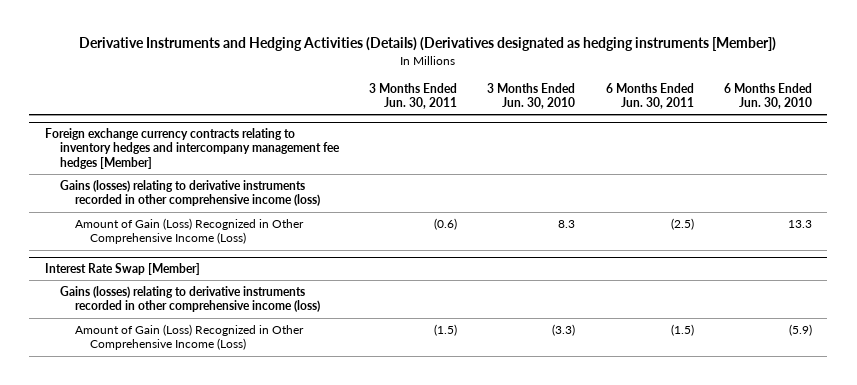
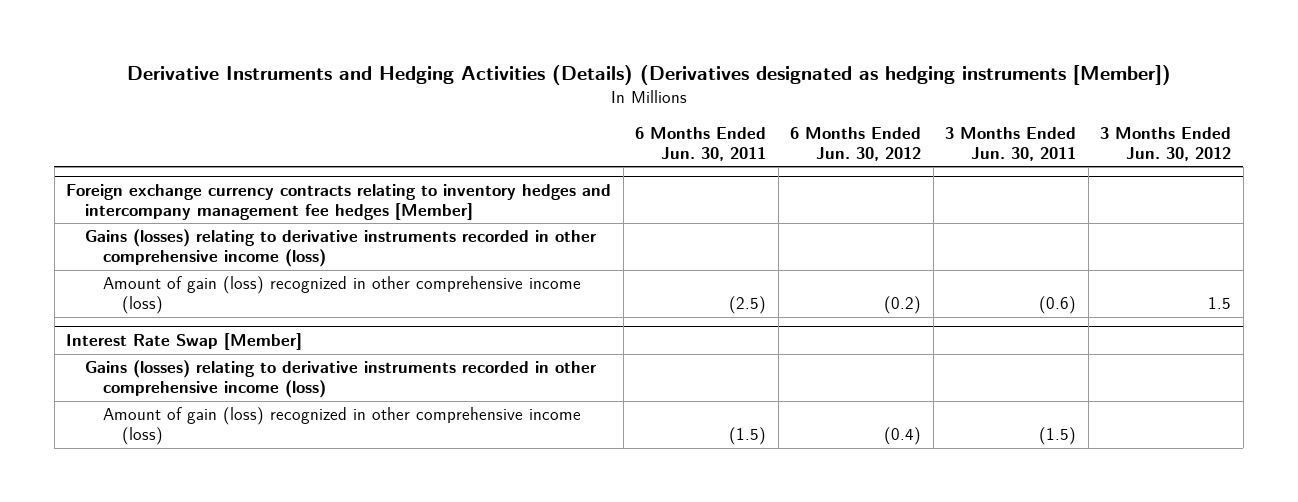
[487,82,576,110] 3 Months Ended Jun. 30, 2010 -> none
[724,82,813,110] 6 Months Ended Jun. 30, 2010 -> none
none -> [790,127,922,161] 6 Months Ended Jun. 30, 2012
none -> [1100,127,1232,161] 3 Months Ended Jun. 30, 2012
[74,218,304,245] Amount of Gain (Loss) Recognized in Other Comprehensive Income (Loss) -> [103,276,582,314] Amount of gain (loss) recognized in other comprehensive income (loss)
[74,324,304,351] Amount of Gain (Loss) Recognized in Other Comprehensive Income (Loss) -> [103,407,582,445] Amount of gain (loss) recognized in other comprehensive income (loss)

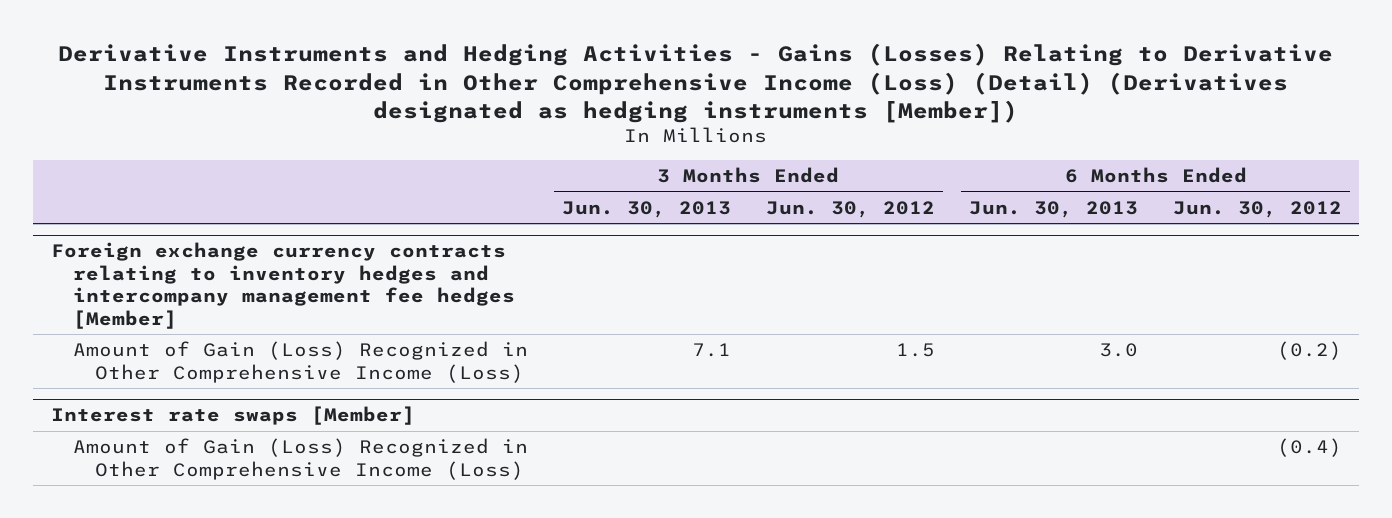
[126,65,1171,86] Derivative Instruments and Hedging Activities (Details) (Derivatives designated as hedging instruments [Member]) -> [58,43,1334,123] Derivative Instruments and Hedging Activities - Gains (Losses) Relating to Derivative Instruments Recorded in Other Comprehensive Income (Loss) (Detail) (Derivatives designated as hedging instruments [Member])
[635,127,767,161] 6 Months Ended Jun. 30, 2011 -> none
[945,127,1077,161] 3 Months Ended Jun. 30, 2011 -> none
none -> [562,200,732,218] Jun. 30, 2013
none -> [969,200,1139,218] Jun. 30, 2013
[84,229,597,267] Gains (losses) relating to derivative instruments recorded in other comprehensive income (loss) -> none
[84,360,597,398] Gains (losses) relating to derivative instruments recorded in other comprehensive income (loss) -> none
[103,276,582,314] Amount of gain (loss) recognized in other comprehensive income (loss) -> [72,341,528,383] Amount of Gain (Loss) Recognized in Other Comprehensive Income (Loss)
[66,333,303,351] Interest Rate Swap [Member] -> [50,406,415,426] Interest rate swaps [Member]
[103,407,582,445] Amount of gain (loss) recognized in other comprehensive income (loss) -> [72,438,528,480] Amount of Gain (Loss) Recognized in Other Comprehensive Income (Loss)

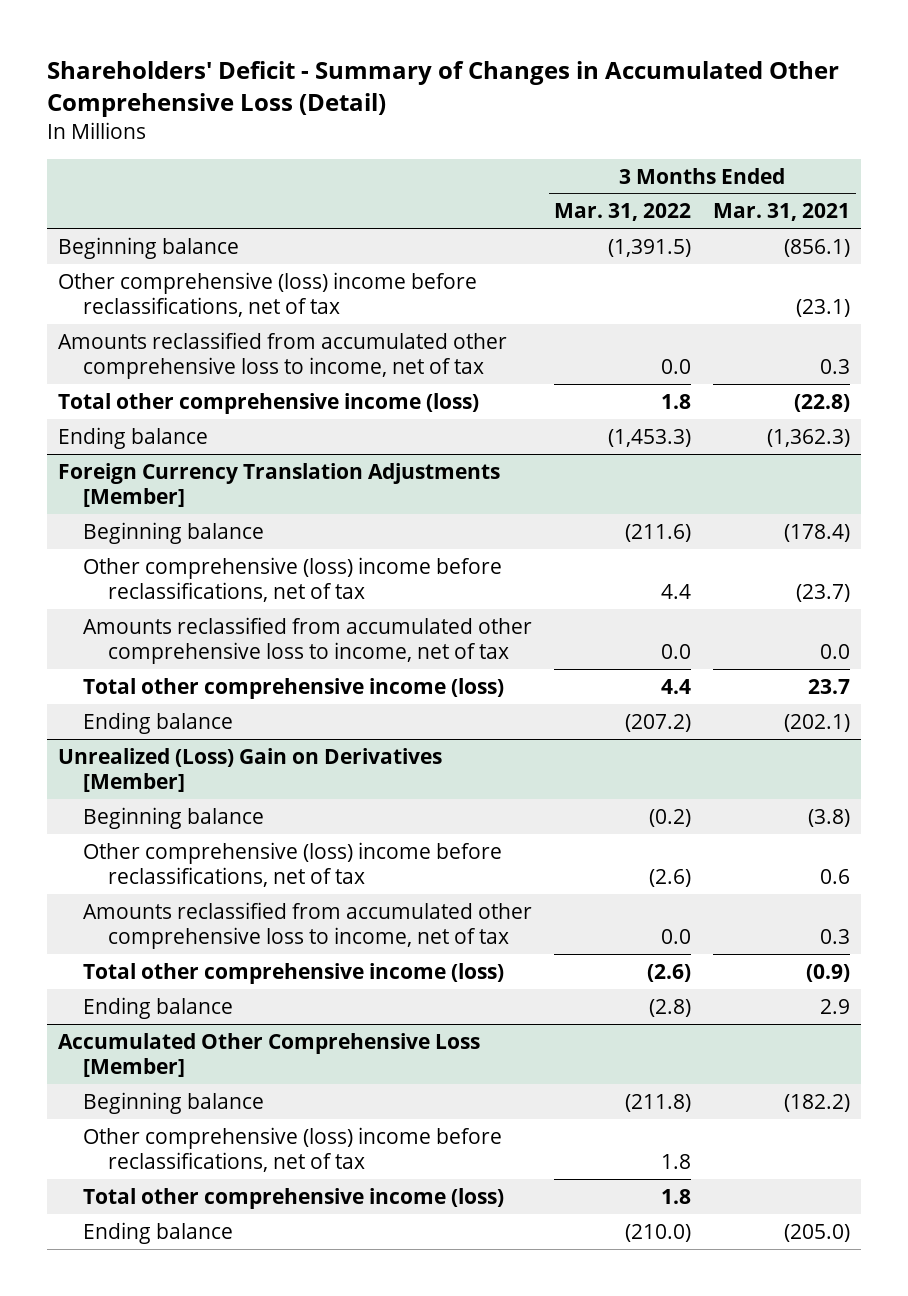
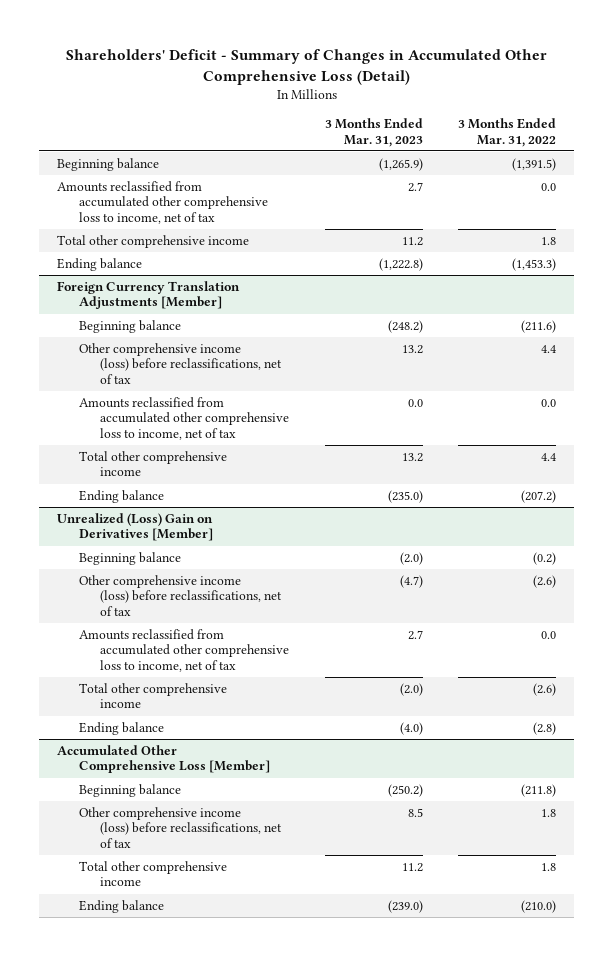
[713,203,851,222] Mar. 31, 2021 -> none
none -> [324,118,423,147] 3 Months Ended Mar. 31, 2023
[58,271,478,317] Other comprehensive (loss) income before reclassifications, net of tax -> none
[58,392,480,414] Total other comprehensive income (loss) -> [57,234,250,248] Total other comprehensive income
[83,556,503,602] Other comprehensive (loss) income before reclassifications, net of tax -> [78,342,282,385] Other comprehensive income (loss) before reclassifications, net of tax
[83,677,505,699] Total other comprehensive income (loss) -> [78,450,227,477] Total other comprehensive income
[83,841,503,887] Other comprehensive (loss) income before reclassifications, net of tax -> [78,574,282,617] Other comprehensive income (loss) before reclassifications, net of tax
[83,962,505,984] Total other comprehensive income (loss) -> [78,682,227,709] Total other comprehensive income
[83,1126,503,1172] Other comprehensive (loss) income before reclassifications, net of tax -> [78,806,282,849] Other comprehensive income (loss) before reclassifications, net of tax
[83,1187,505,1209] Total other comprehensive income (loss) -> [78,860,227,887] Total other comprehensive income

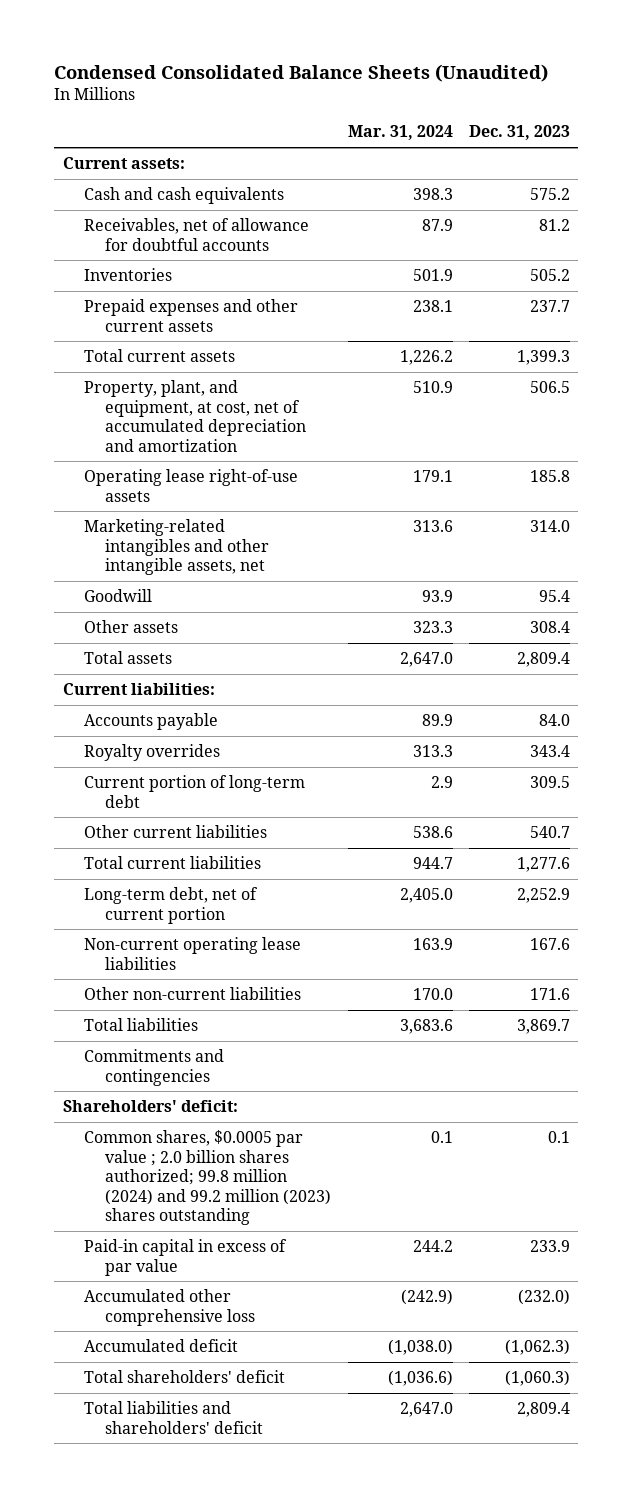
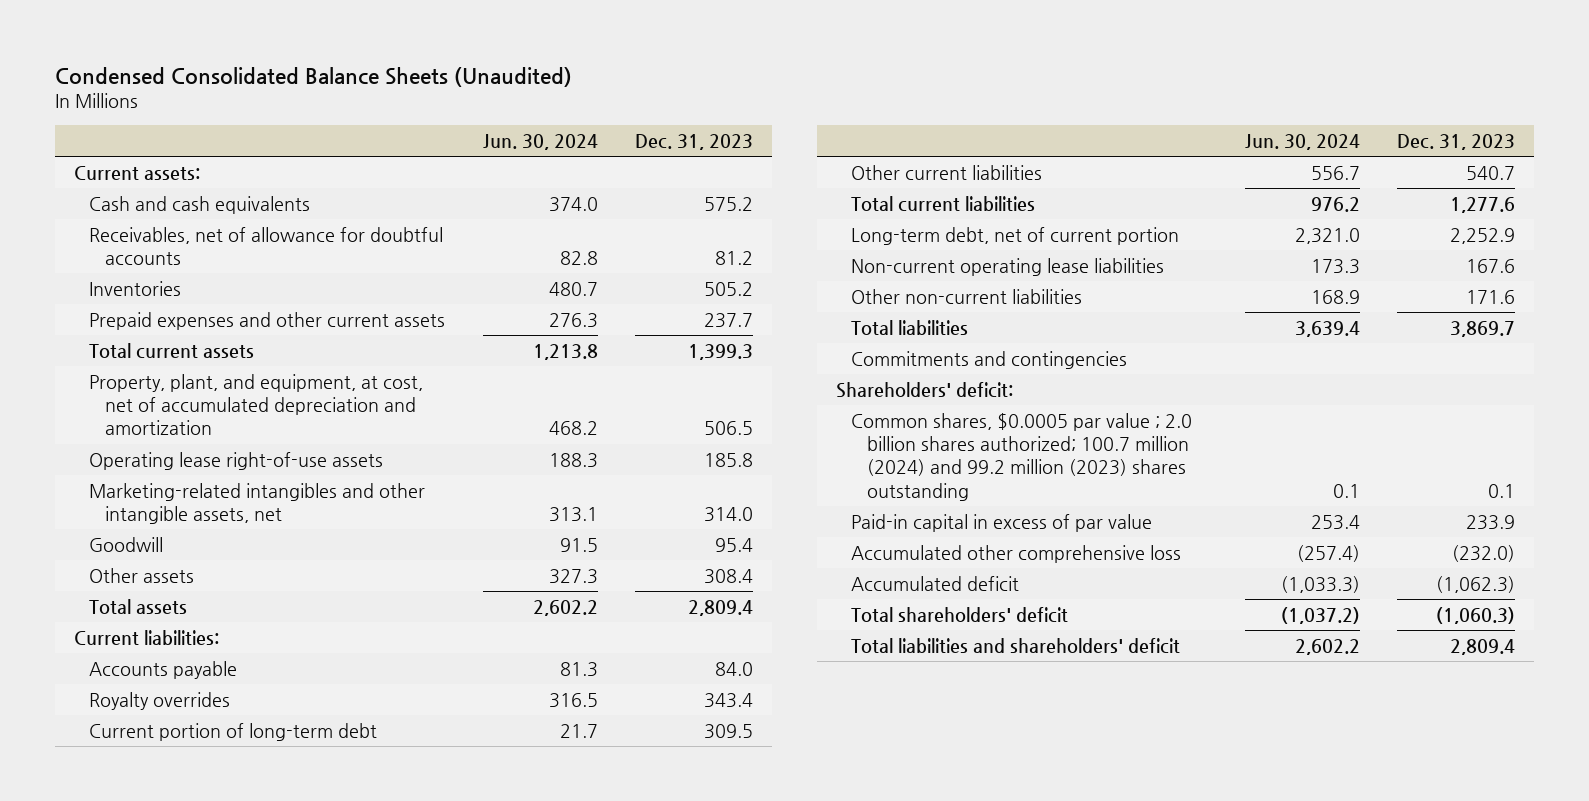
[347,125,453,141] Mar. 31, 2024 -> none
none -> [482,134,598,151] Jun. 30, 2024
[83,1130,332,1226] Common shares, $0.0005 par value ; 2.0 billion shares authorized; 99.8 million (2024) and 99.2 million (2023) shares outstanding -> [851,412,1193,501] Common shares, $0.0005 par value ; 2.0 billion shares authorized; 100.7 million (2024) and 99.2 million (2023) shares outstanding

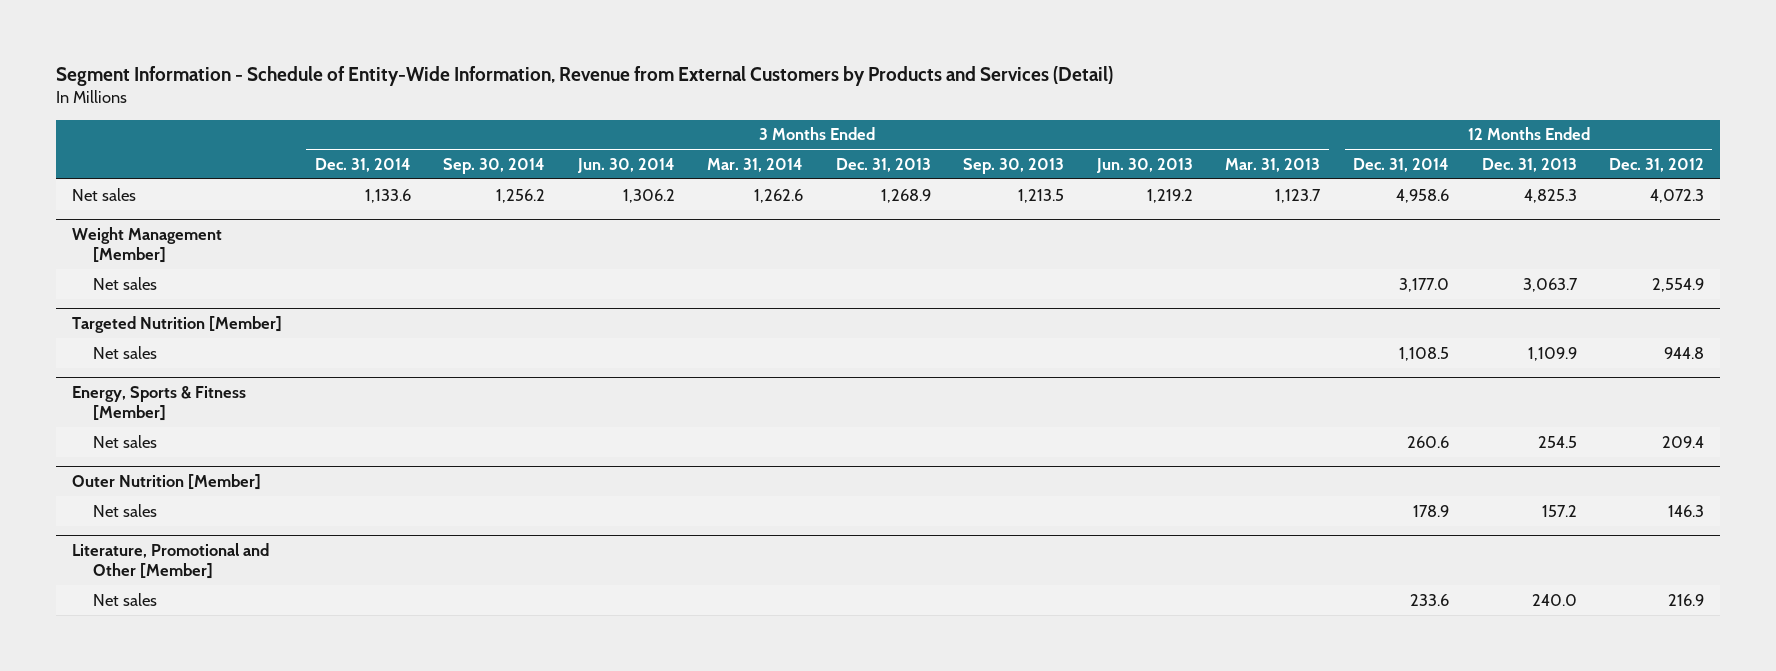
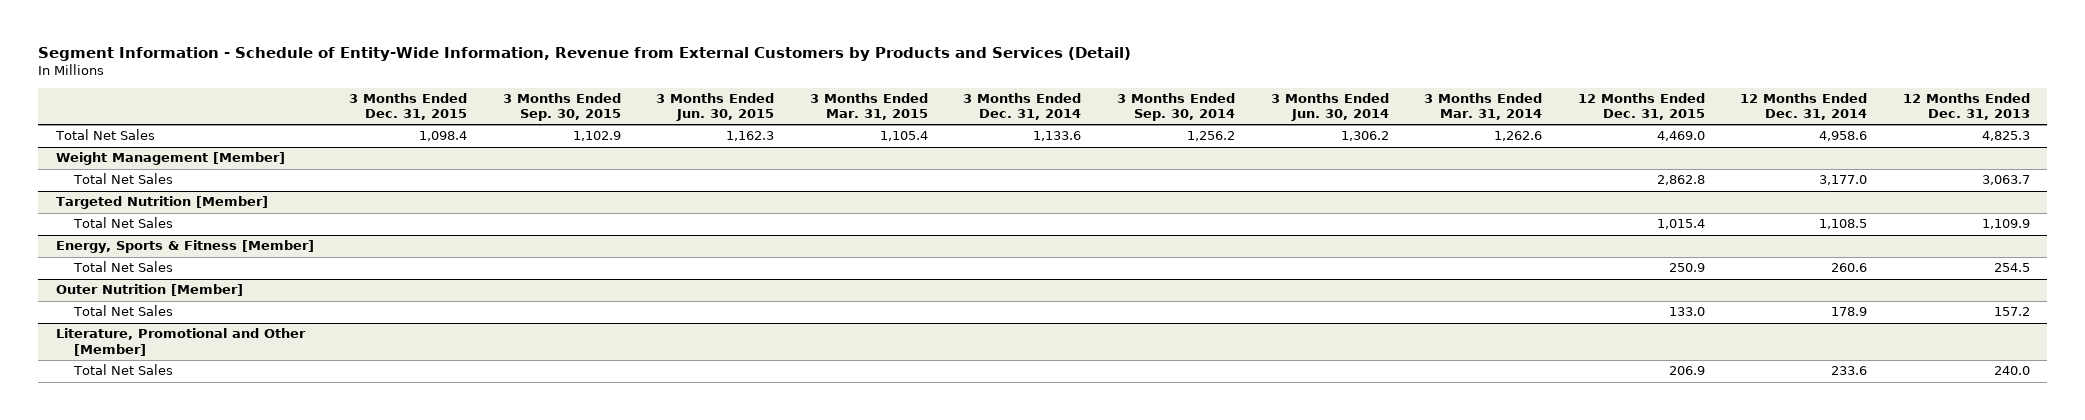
[835,157,931,172] Dec. 31, 2013 -> none
[963,157,1065,174] Sep. 30, 2013 -> none
[1095,157,1193,173] Jun. 30, 2013 -> none
[1225,157,1321,172] Mar. 31, 2013 -> none
[1609,157,1705,172] Dec. 31, 2012 -> none
none -> [349,93,468,121] 3 Months Ended Dec. 31, 2015
none -> [502,93,621,122] 3 Months Ended Sep. 30, 2015
none -> [656,93,775,122] 3 Months Ended Jun. 30, 2015
none -> [809,93,928,121] 3 Months Ended Mar. 31, 2015
none -> [1577,93,1705,121] 12 Months Ended Dec. 31, 2015
[71,187,136,201] Net sales -> [54,129,155,141] Total Net Sales
[92,276,157,290] Net sales -> [73,173,174,185] Total Net Sales
[92,345,157,359] Net sales -> [73,217,174,229] Total Net Sales
[92,434,157,448] Net sales -> [73,261,174,273] Total Net Sales
[92,503,157,517] Net sales -> [73,305,174,317] Total Net Sales
[92,592,157,606] Net sales -> [73,364,174,376] Total Net Sales

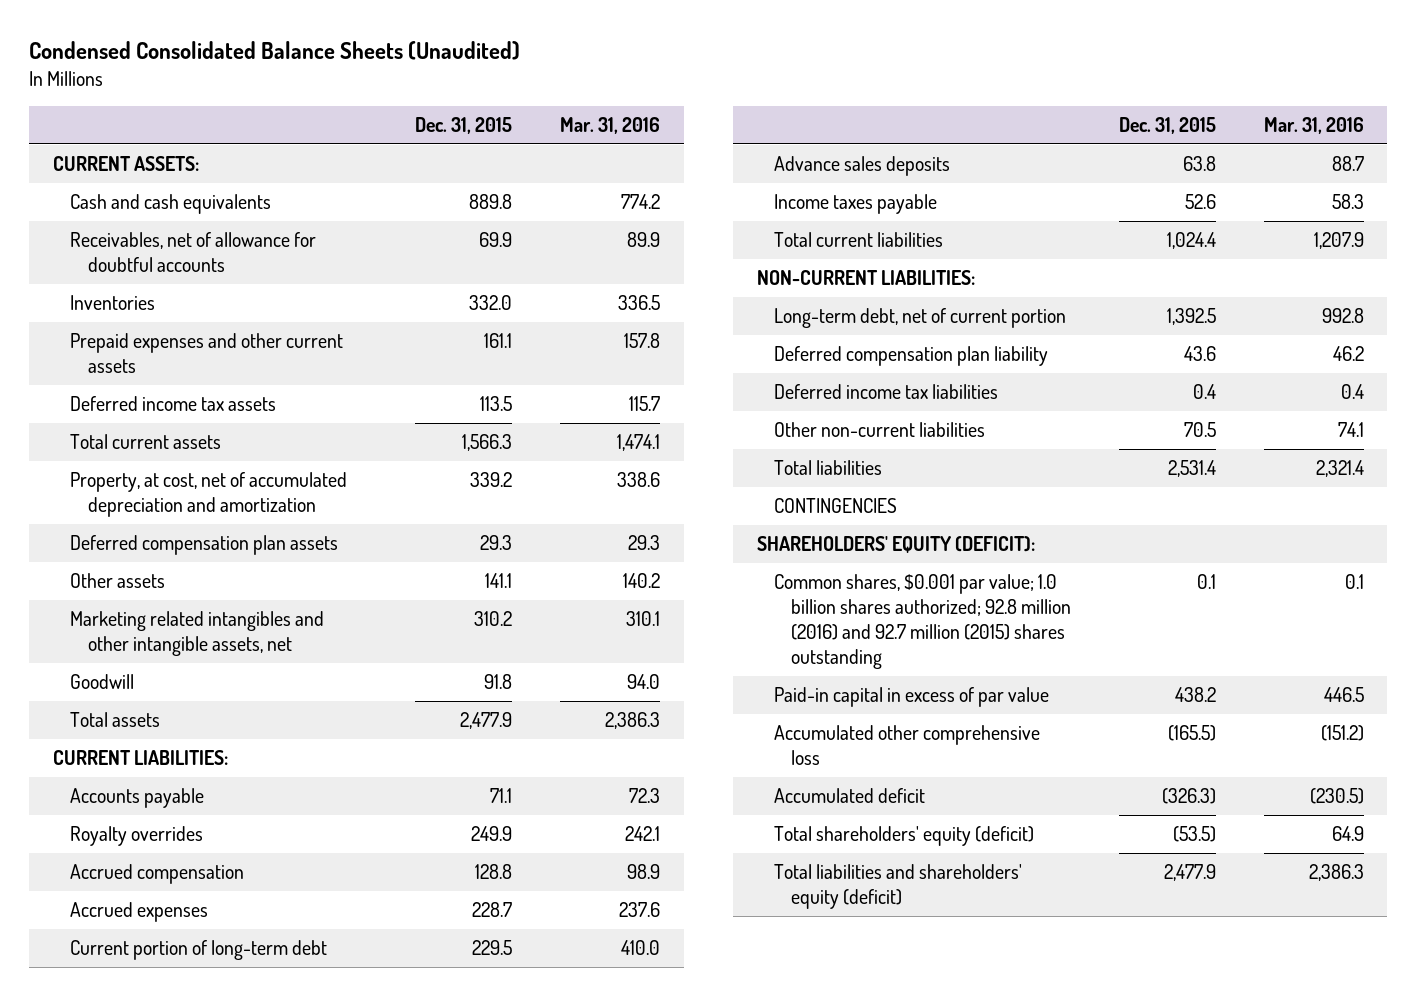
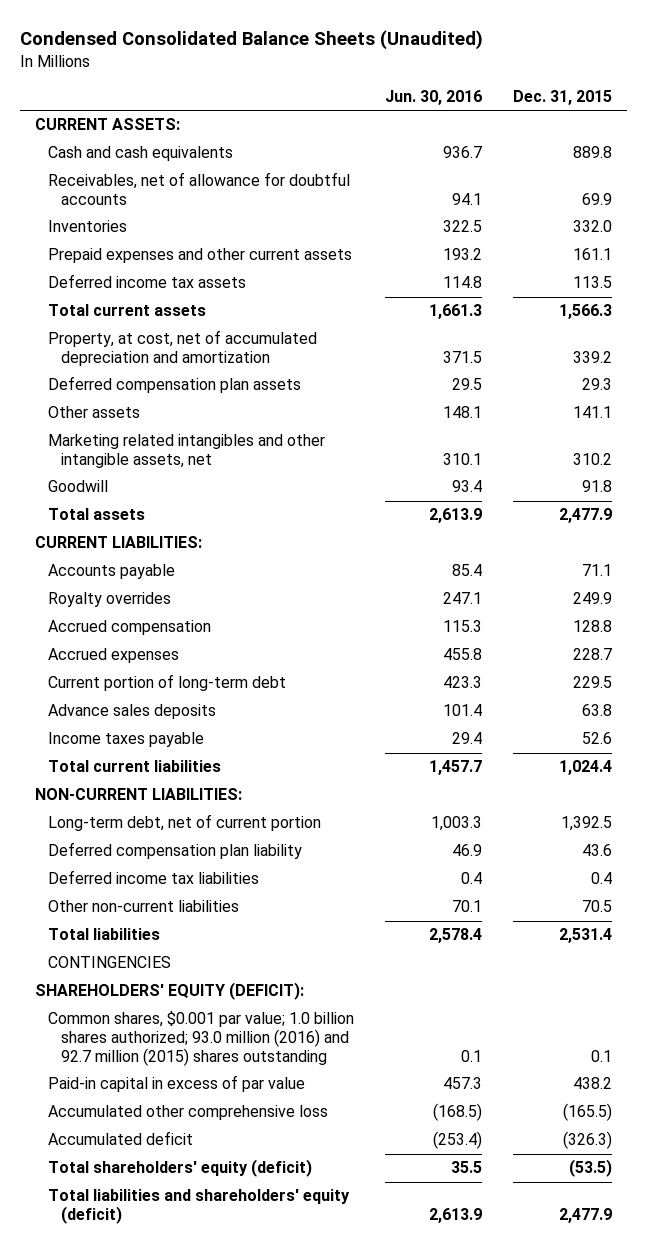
[559,116,660,134] Mar. 31, 2016 -> none
none -> [384,90,482,106] Jun. 30, 2016
[773,574,1072,669] Common shares, $0.001 par value; 1.0 billion shares authorized; 92.8 million (2016) and 92.7 million (2015) shares outstanding -> [47,1011,354,1067] Common shares, $0.001 par value; 1.0 billion shares authorized; 93.0 million (2016) and 92.7 million (2015) shares outstanding

